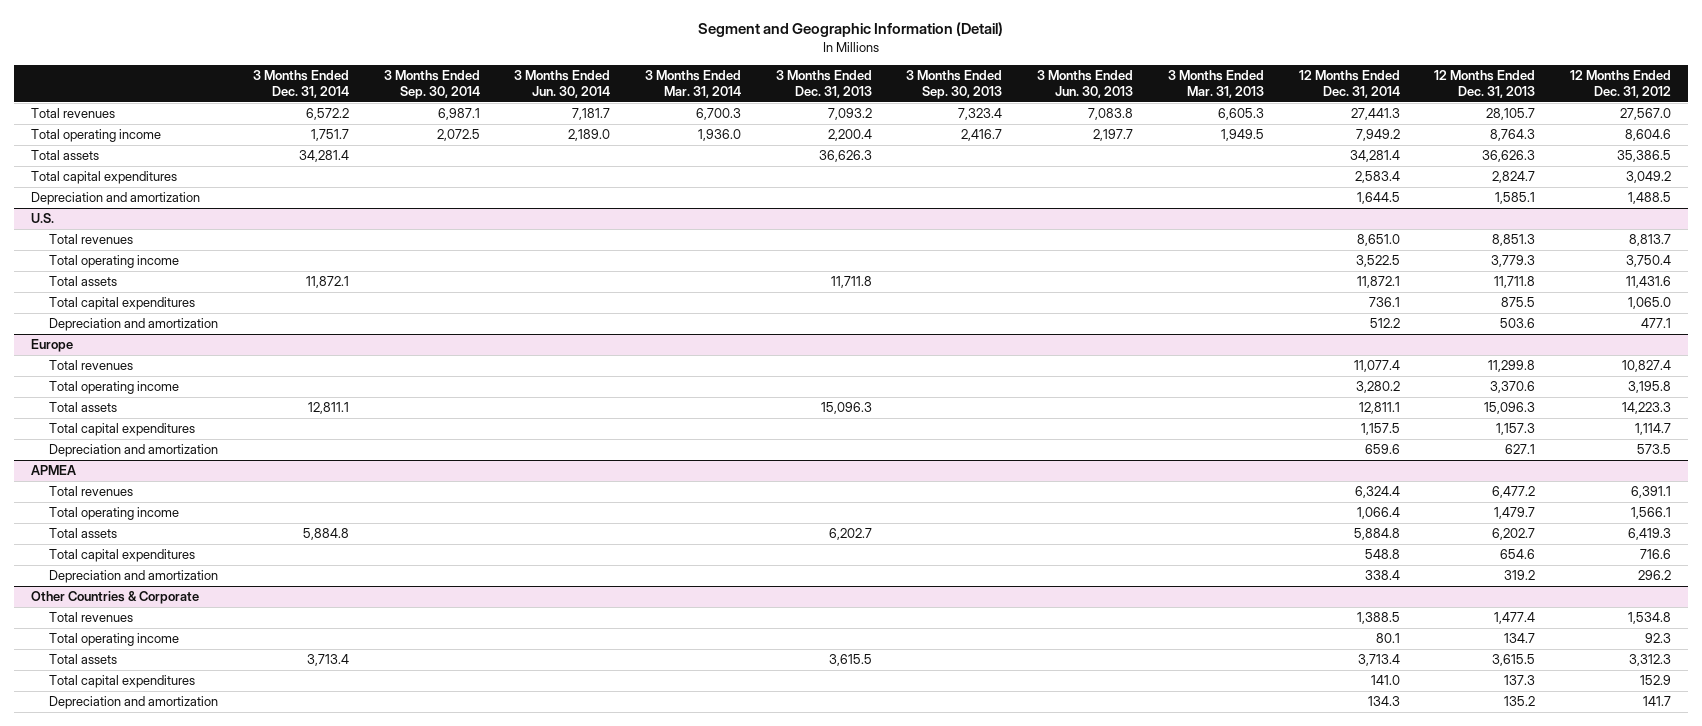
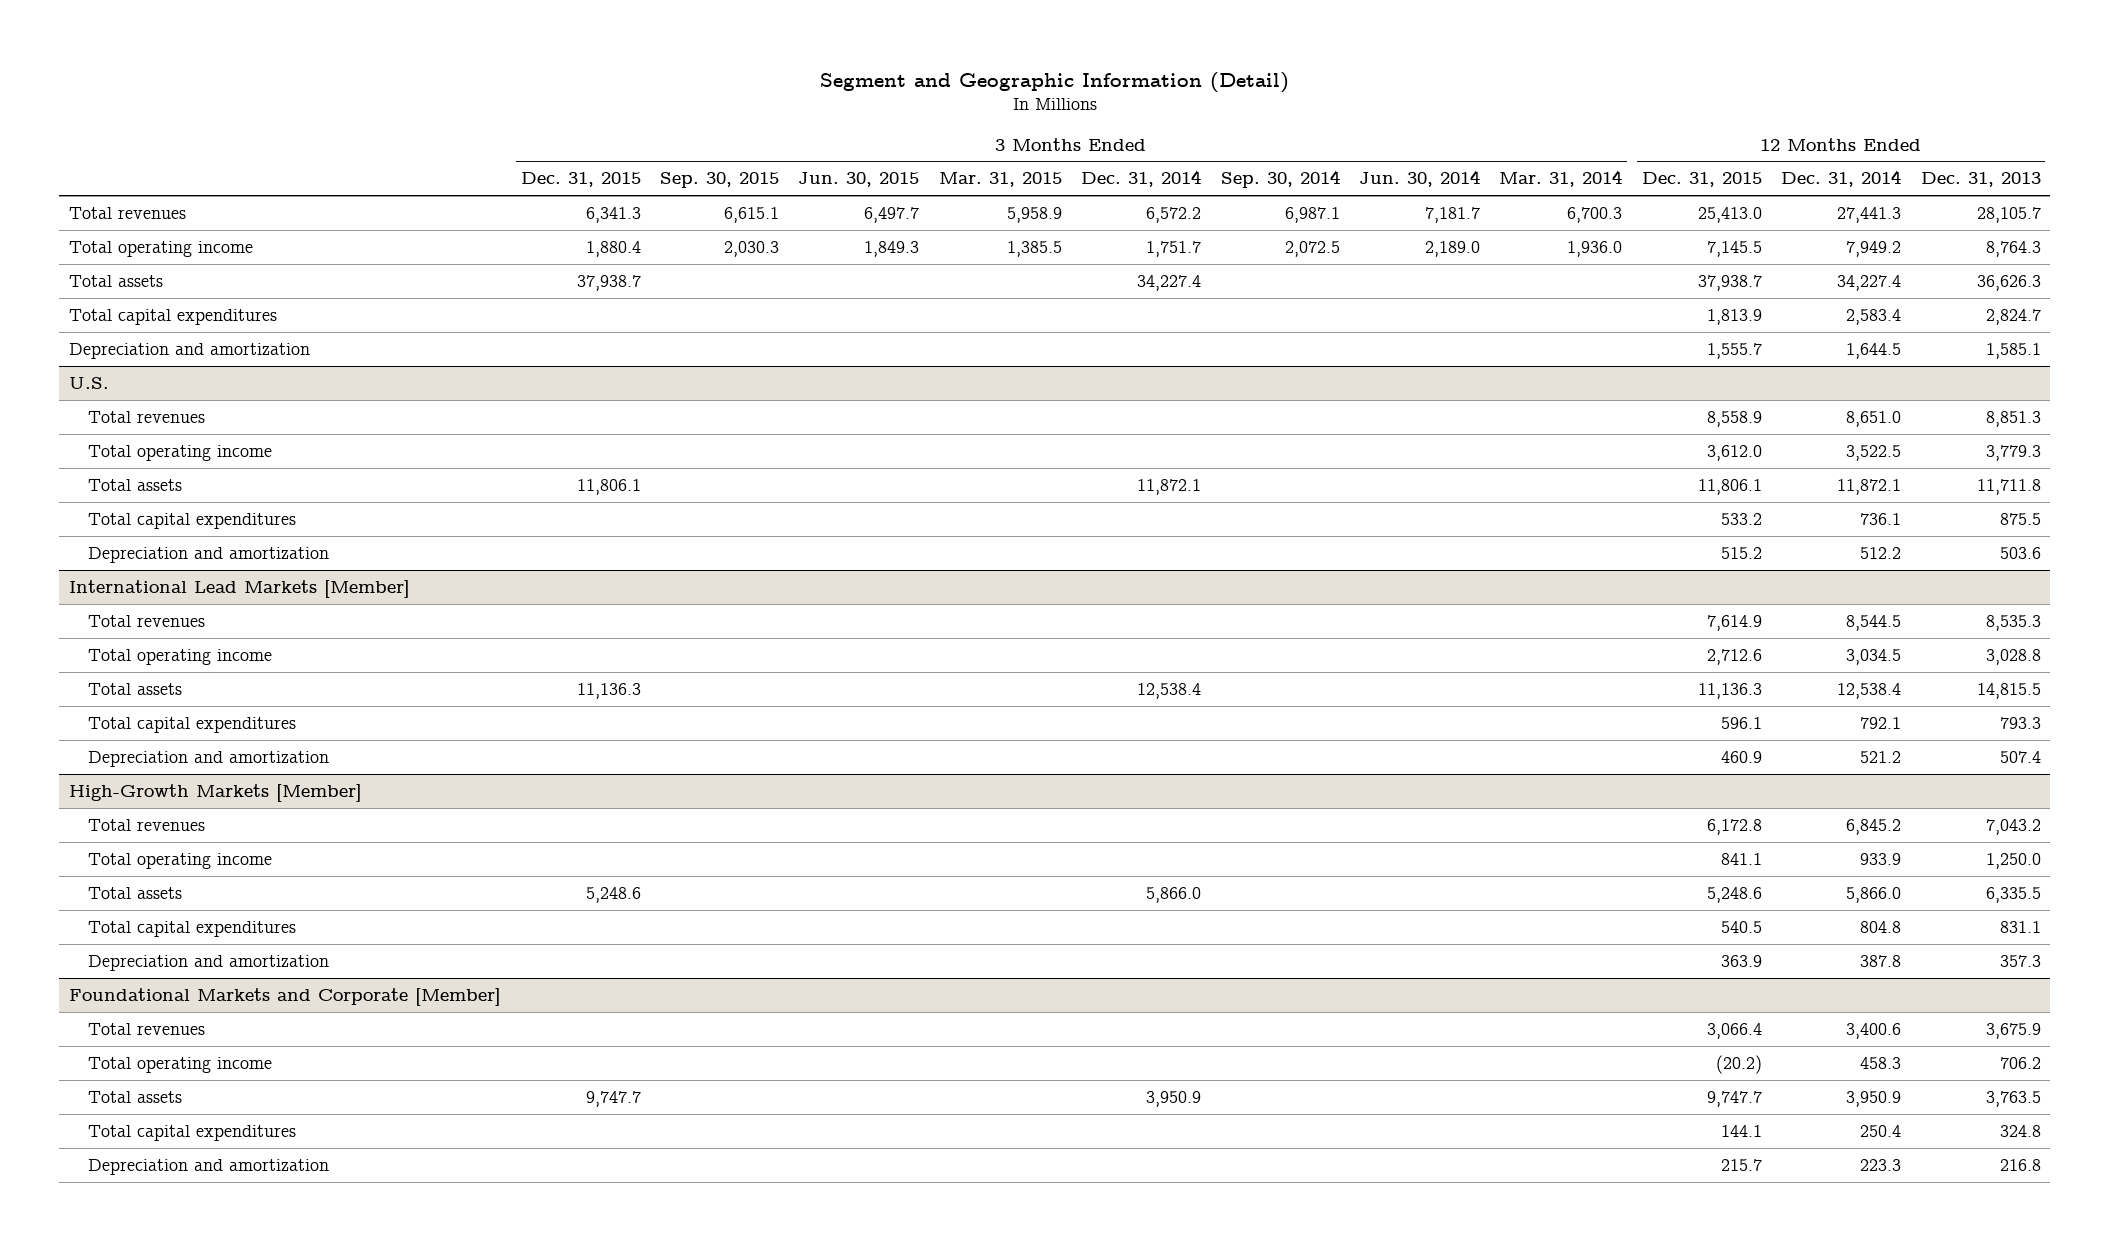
[775,70,872,98] 3 Months Ended Dec. 31, 2013 -> none
[906,70,1003,99] 3 Months Ended Sep. 30, 2013 -> none
[1037,70,1134,98] 3 Months Ended Jun. 30, 2013 -> none
[1167,70,1264,98] 3 Months Ended Mar. 31, 2013 -> none
[1569,70,1671,98] 12 Months Ended Dec. 31, 2012 -> none
none -> [520,172,641,188] Dec. 31, 2015
none -> [659,172,779,189] Sep. 30, 2015
none -> [798,172,920,188] Jun. 30, 2015
none -> [938,172,1062,188] Mar. 31, 2015
none -> [1641,172,1762,188] Dec. 31, 2015
[298,150,349,163] 34,281.4 -> [1137,274,1202,291] 34,227.4
[1349,150,1400,163] 34,281.4 -> [1837,274,1902,291] 34,227.4
[30,339,73,353] Europe -> none
[30,465,76,476] APMEA -> none
[30,591,199,605] Other Countries & Corporate -> none
none -> [69,579,411,598] International Lead Markets [Member]
[1353,360,1400,373] 11,077.4 -> [1846,614,1902,631] 8,544.5
[1488,360,1536,373] 11,299.8 -> [1985,614,2041,631] 8,535.3
[1355,381,1400,394] 3,280.2 -> [1846,648,1902,665] 3,034.5
[1490,381,1536,394] 3,370.6 -> [1985,648,2041,665] 3,028.8
[307,402,349,415] 12,811.1 -> [1137,682,1202,699] 12,538.4
[1358,402,1400,415] 12,811.1 -> [1837,682,1902,699] 12,538.4
[1484,402,1536,415] 15,096.3 -> [1976,682,2041,699] 14,815.5
[1360,423,1400,436] 1,157.5 -> [1860,716,1902,729] 792.1
[1496,423,1536,436] 1,157.3 -> [1999,716,2041,729] 793.3
[1364,444,1400,455] 659.6 -> [1860,750,1902,763] 521.2
[1505,444,1536,455] 627.1 -> [1999,750,2041,763] 507.4
none -> [69,783,363,802] High-Growth Markets [Member]
[1354,486,1400,499] 6,324.4 -> [1846,818,1902,835] 6,845.2
[1492,486,1536,499] 6,477.2 -> [1985,818,2041,835] 7,043.2
[1356,507,1400,520] 1,066.4 -> [1860,852,1902,865] 933.9
[1494,507,1536,520] 1,479.7 -> [1985,852,2041,869] 1,250.0
[302,528,349,541] 5,884.8 -> [1146,886,1202,903] 5,866.0
[1353,528,1400,541] 5,884.8 -> [1846,886,1902,903] 5,866.0
[1492,528,1536,541] 6,202.7 -> [1985,886,2041,903] 6,335.5
[1364,549,1400,560] 548.8 -> [1860,920,1902,933] 804.8
[1500,549,1536,560] 654.6 -> [1999,920,2041,933] 831.1
[1364,570,1400,581] 338.4 -> [1860,954,1902,967] 387.8
[1504,570,1536,581] 319.2 -> [1999,954,2041,967] 357.3
none -> [69,987,502,1006] Foundational Markets and Corporate [Member]
[1356,612,1400,625] 1,388.5 -> [1846,1022,1902,1039] 3,400.6
[1494,612,1536,625] 1,477.4 -> [1985,1022,2041,1039] 3,675.9
[1375,633,1400,644] 80.1 -> [1860,1056,1902,1069] 458.3
[1504,633,1536,644] 134.7 -> [1999,1056,2041,1069] 706.2
[306,654,349,667] 3,713.4 -> [1146,1090,1202,1107] 3,950.9
[1357,654,1400,667] 3,713.4 -> [1846,1090,1902,1107] 3,950.9
[1492,654,1536,667] 3,615.5 -> [1985,1090,2041,1107] 3,763.5
[1370,675,1400,686] 141.0 -> [1860,1124,1902,1137] 250.4
[1504,675,1536,686] 137.3 -> [1999,1124,2041,1137] 324.8
[1367,696,1400,707] 134.3 -> [1860,1158,1902,1171] 223.3
[1504,696,1536,707] 135.2 -> [1999,1158,2041,1171] 216.8

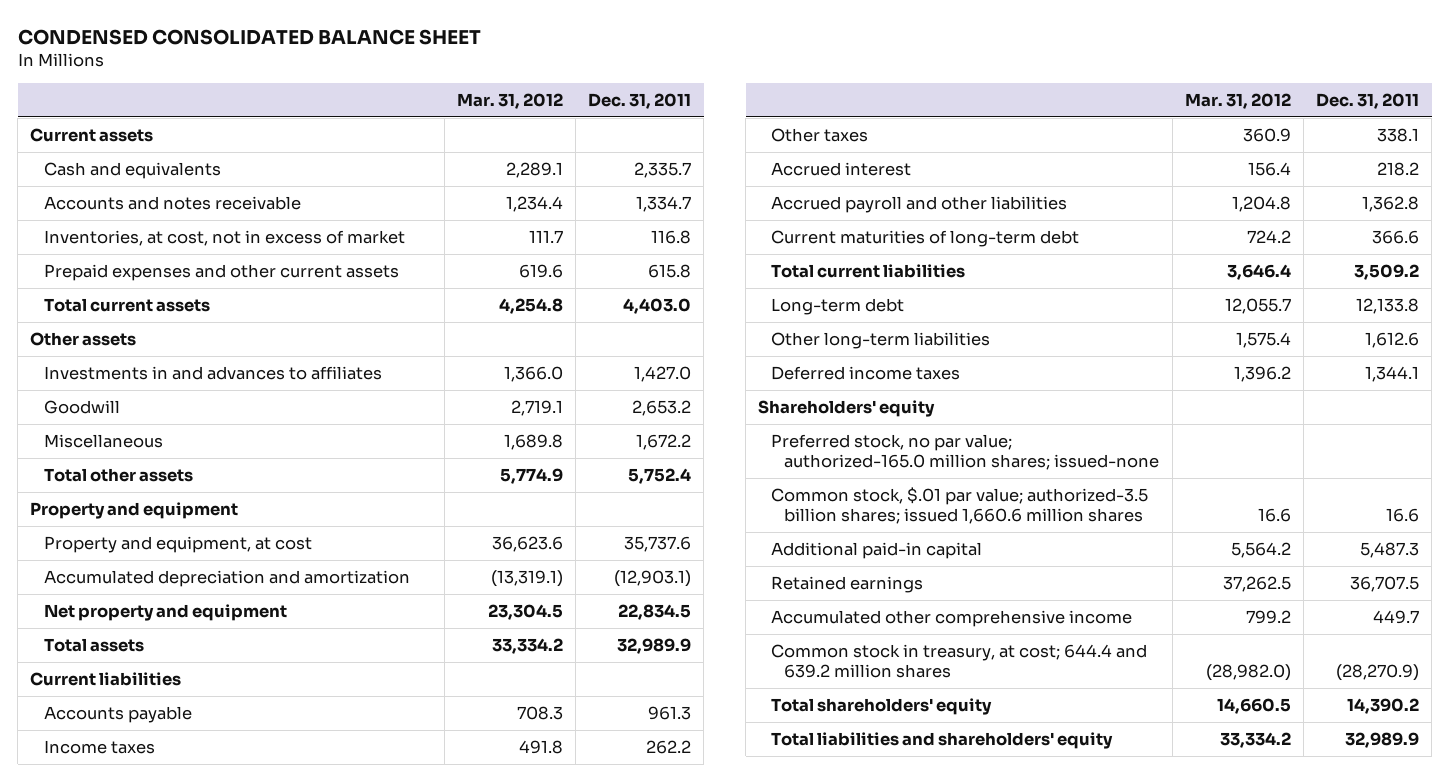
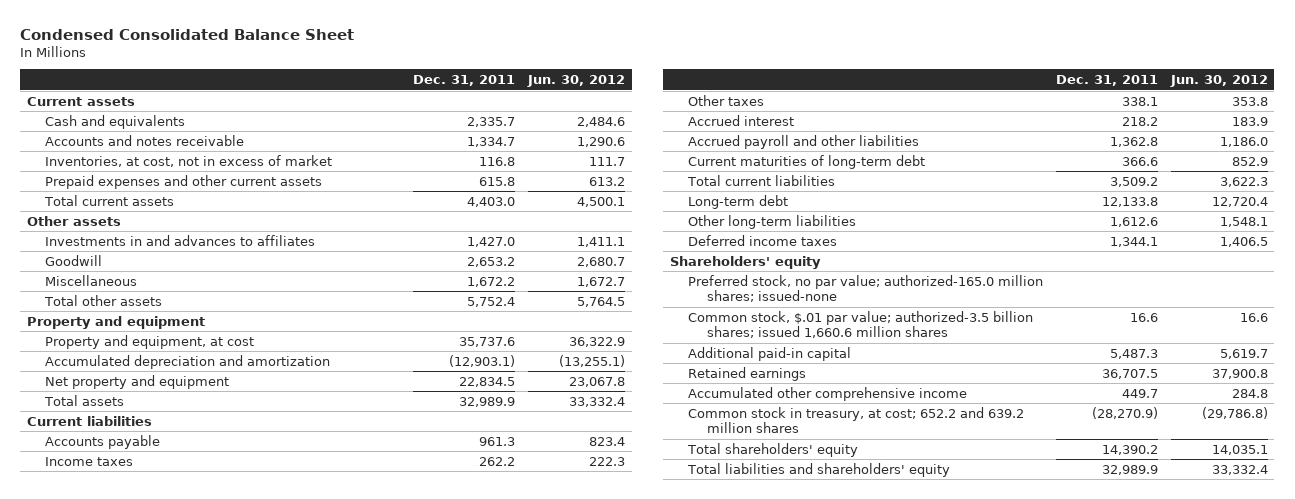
[17,28,481,45] CONDENSED CONSOLIDATED BALANCE SHEET -> [20,28,355,40] Condensed Consolidated Balance Sheet
[457,92,564,109] Mar. 31, 2012 -> none
none -> [527,75,626,88] Jun. 30, 2012
[771,643,1148,679] Common stock in treasury, at cost; 644.4 and 639.2 million shares -> [688,406,1025,434] Common stock in treasury, at cost; 652.2 and 639.2 million shares

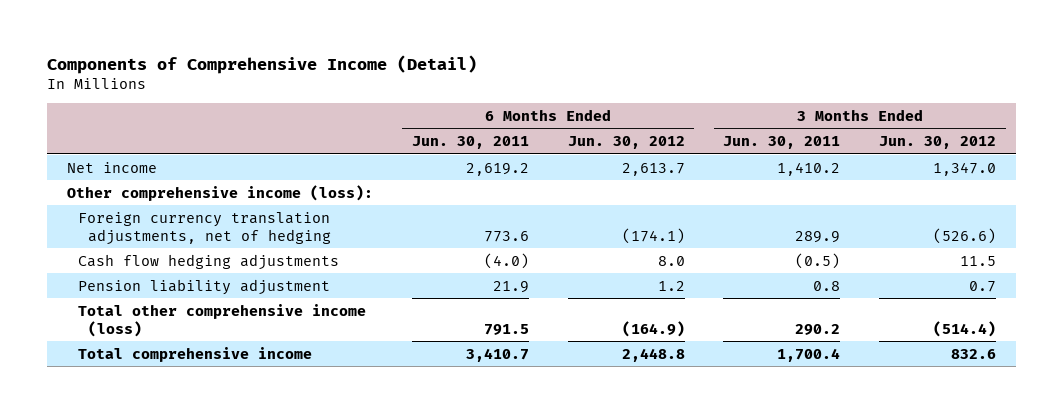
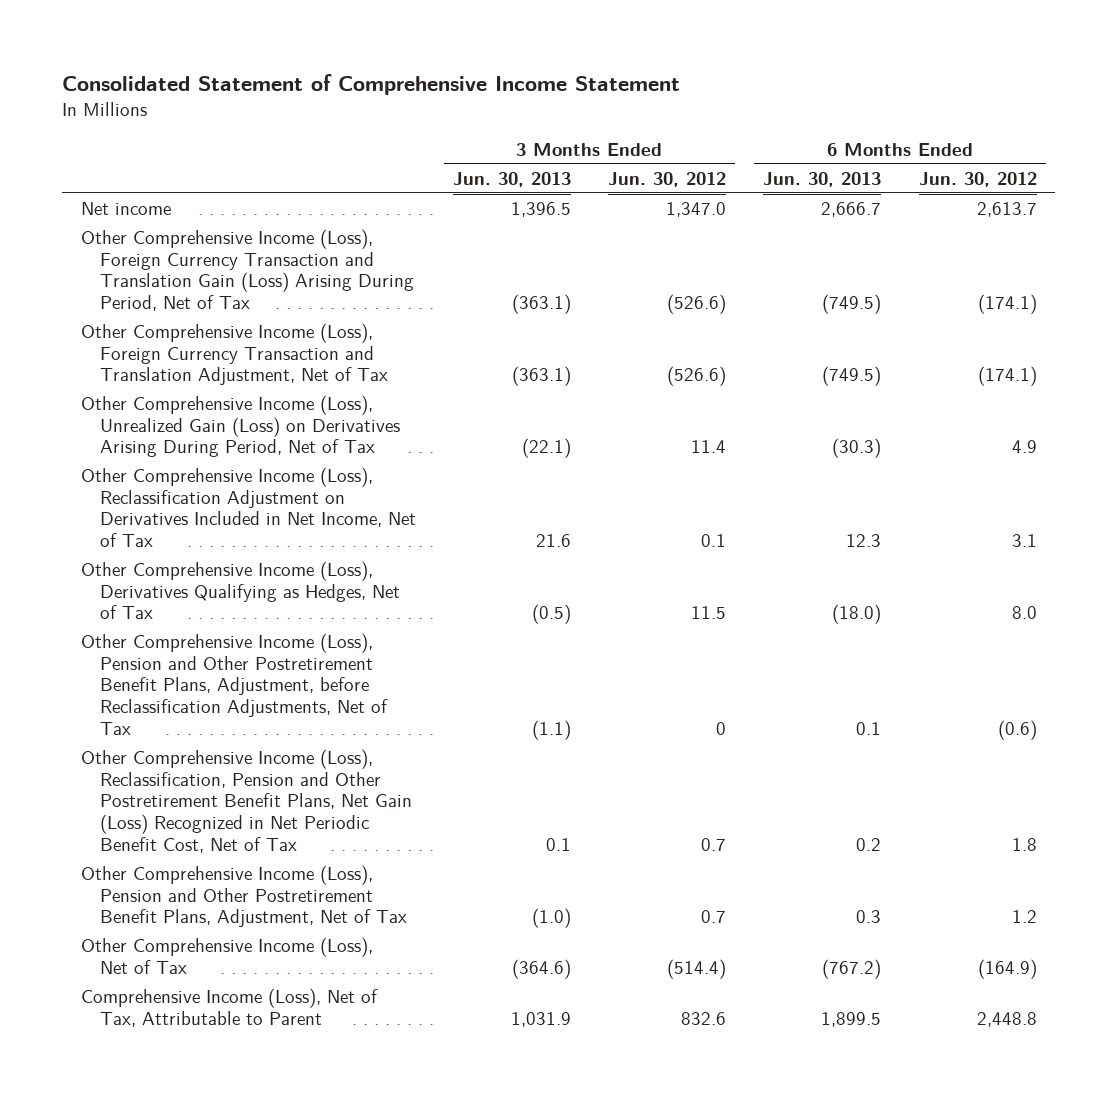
[47,54,478,74] Components of Comprehensive Income (Detail) -> [62,74,681,96] Consolidated Statement of Comprehensive Income Statement
[411,136,529,150] Jun. 30, 2011 -> none
[723,136,841,150] Jun. 30, 2011 -> none
none -> [452,171,571,187] Jun. 30, 2013
none -> [763,171,882,187] Jun. 30, 2013
[66,184,373,201] Other comprehensive income (loss): -> none
none -> [80,228,414,312] Other Comprehensive Income (Loss), Foreign Currency Transaction and Translation Gain (Loss) Arising During Period, Net of Tax
[77,211,332,245] Foreign currency translation adjustments, net of hedging -> [80,322,388,386] Other Comprehensive Income (Loss), Foreign Currency Transaction and Translation Adjustment, Net of Tax
none -> [80,394,400,458] Other Comprehensive Income (Loss), Unrealized Gain (Loss) on Derivatives Arising During Period, Net of Tax
none -> [80,466,416,548] Other Comprehensive Income (Loss), Reclassification Adjustment on Derivatives Included in Net Income, Net of Tax
[77,253,339,270] Cash flow hedging adjustments -> [80,560,400,620] Other Comprehensive Income (Loss), Derivatives Qualifying as Hedges, Net of Tax
none -> [80,632,388,735] Other Comprehensive Income (Loss), Pension and Other Postretirement Benefit Plans, Adjustment, before Reclassification Adjustments, Net of Tax
none -> [80,748,412,853] Other Comprehensive Income (Loss), Reclassification, Pension and Other Postretirement Benefit Plans, Net Gain (Loss) Recognized in Net Periodic Benefit Cost, Net of Tax
[77,278,330,295] Pension liability adjustment -> [80,864,407,928] Other Comprehensive Income (Loss), Pension and Other Postretirement Benefit Plans, Adjustment, Net of Tax
[77,303,366,337] Total other comprehensive income (loss) -> [80,936,373,974] Other Comprehensive Income (Loss), Net of Tax
[77,346,312,362] Total comprehensive income -> [80,987,378,1027] Comprehensive Income (Loss), Net of Tax, Attributable to Parent

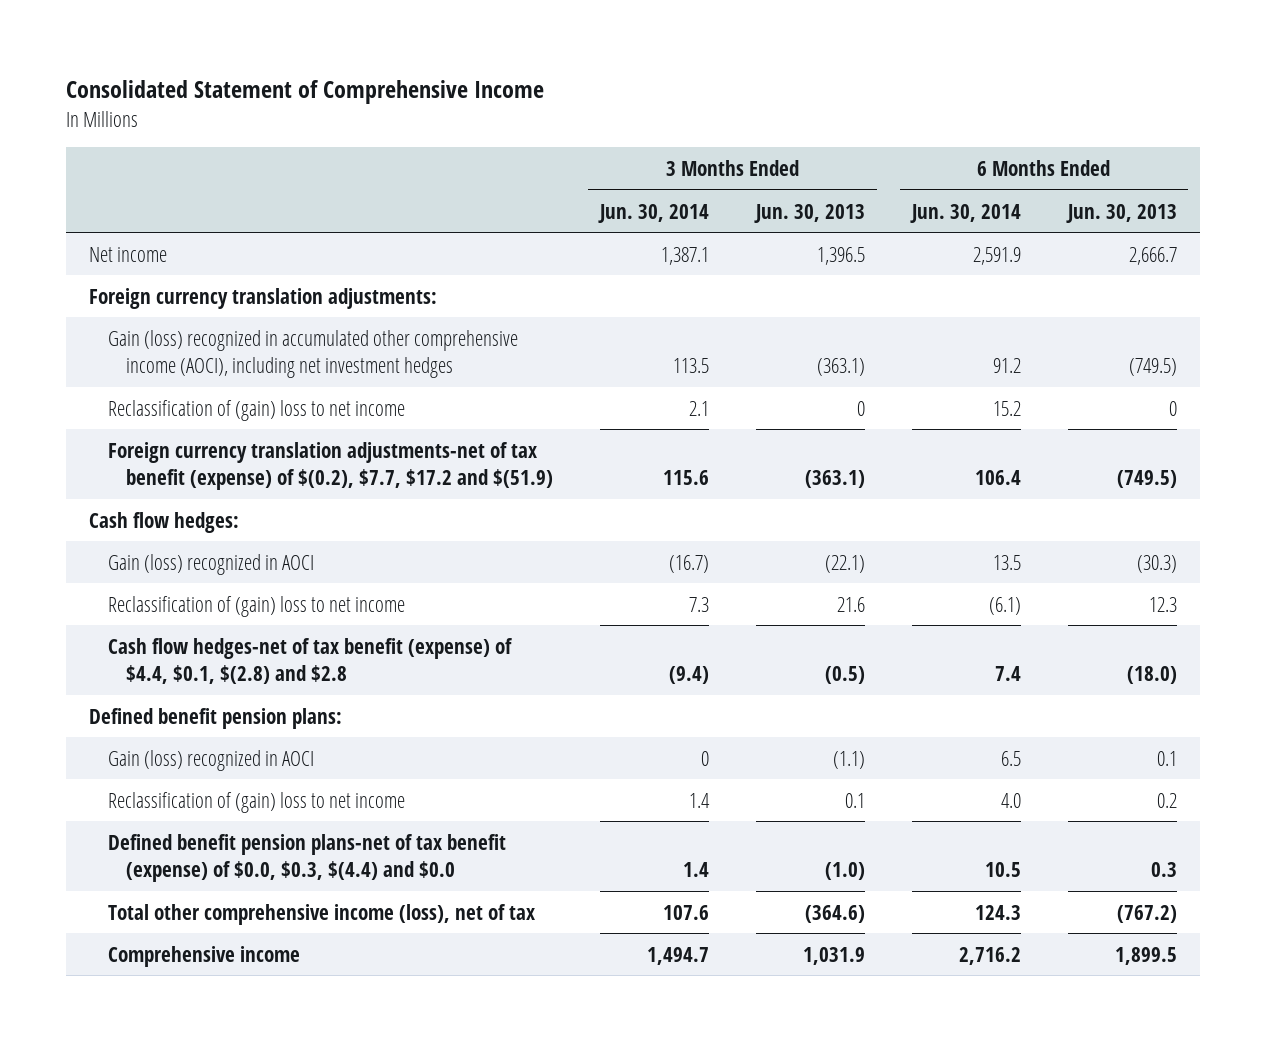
[62,74,681,96] Consolidated Statement of Comprehensive Income Statement -> [65,80,544,105] Consolidated Statement of Comprehensive Income
[608,171,727,187] Jun. 30, 2012 -> none
[918,171,1037,187] Jun. 30, 2012 -> none
none -> [598,203,710,223] Jun. 30, 2014
none -> [909,203,1021,223] Jun. 30, 2014
none -> [89,287,438,309] Foreign currency translation adjustments:
[80,228,414,312] Other Comprehensive Income (Loss), Foreign Currency Transaction and Translation Gain (Loss) Arising During Period, Net of Tax -> [107,329,518,378] Gain (loss) recognized in accumulated other comprehensive income (AOCI), including net investment hedges
none -> [107,399,405,421] Reclassification of (gain) loss to net income
[80,322,388,386] Other Comprehensive Income (Loss), Foreign Currency Transaction and Translation Adjustment, Net of Tax -> [107,441,554,490] Foreign currency translation adjustments-net of tax benefit (expense) of $(0.2), $7.7, $17.2 and $(51.9)
none -> [89,511,240,533] Cash flow hedges:
[80,394,400,458] Other Comprehensive Income (Loss), Unrealized Gain (Loss) on Derivatives Arising During Period, Net of Tax -> [107,553,314,575] Gain (loss) recognized in AOCI
[80,466,416,548] Other Comprehensive Income (Loss), Reclassification Adjustment on Derivatives Included in Net Income, Net of Tax -> [107,595,405,617] Reclassification of (gain) loss to net income
[80,560,400,620] Other Comprehensive Income (Loss), Derivatives Qualifying as Hedges, Net of Tax -> [107,637,513,684] Cash flow hedges-net of tax benefit (expense) of $4.4, $0.1, $(2.8) and $2.8
none -> [89,707,343,729] Defined benefit pension plans:
[80,632,388,735] Other Comprehensive Income (Loss), Pension and Other Postretirement Benefit Plans, Adjustment, before Reclassification Adjustments, Net of Tax -> [107,749,314,771] Gain (loss) recognized in AOCI
[80,748,412,853] Other Comprehensive Income (Loss), Reclassification, Pension and Other Postretirement Benefit Plans, Net Gain (Loss) Recognized in Net Periodic Benefit Cost, Net of Tax -> [107,791,405,813] Reclassification of (gain) loss to net income
[80,864,407,928] Other Comprehensive Income (Loss), Pension and Other Postretirement Benefit Plans, Adjustment, Net of Tax -> [107,833,506,882] Defined benefit pension plans-net of tax benefit (expense) of $0.0, $0.3, $(4.4) and $0.0
[80,936,373,974] Other Comprehensive Income (Loss), Net of Tax -> [107,903,535,925] Total other comprehensive income (loss), net of tax
[80,987,378,1027] Comprehensive Income (Loss), Net of Tax, Attributable to Parent -> [107,945,300,967] Comprehensive income

